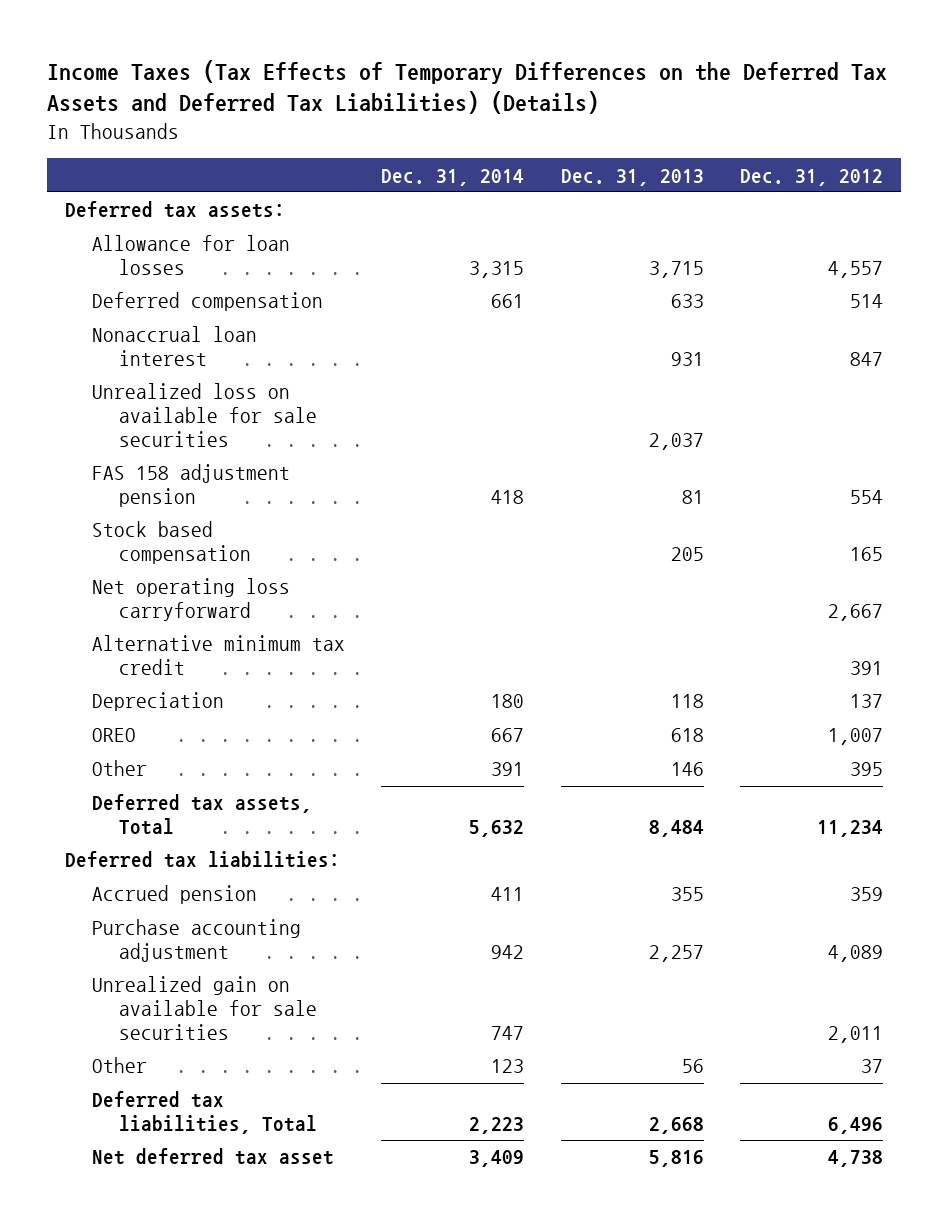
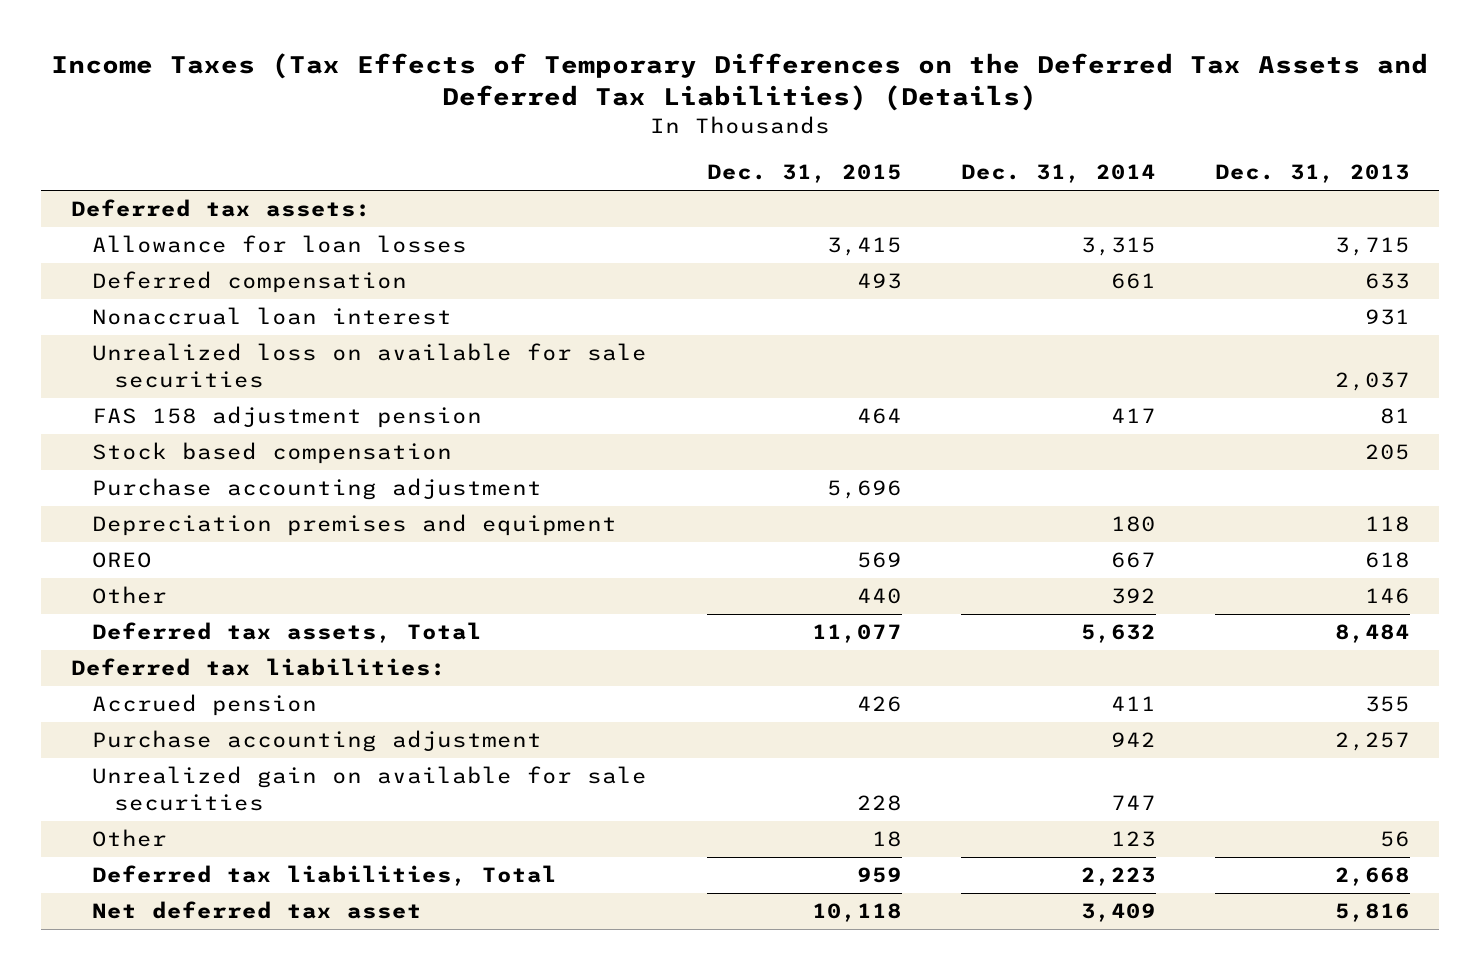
[740,168,884,186] Dec. 31, 2012 -> none
none -> [706,164,902,184] Dec. 31, 2015
[491,489,525,504] 418 -> [1110,408,1156,424] 417
[92,578,291,621] Net operating loss carryforward -> none
[92,635,346,675] Alternative minimum tax credit -> [92,478,543,501] Purchase accounting adjustment
[92,692,225,712] Depreciation -> [92,514,618,537] Depreciation premises and equipment
[491,762,525,777] 391 -> [1110,588,1156,605] 392

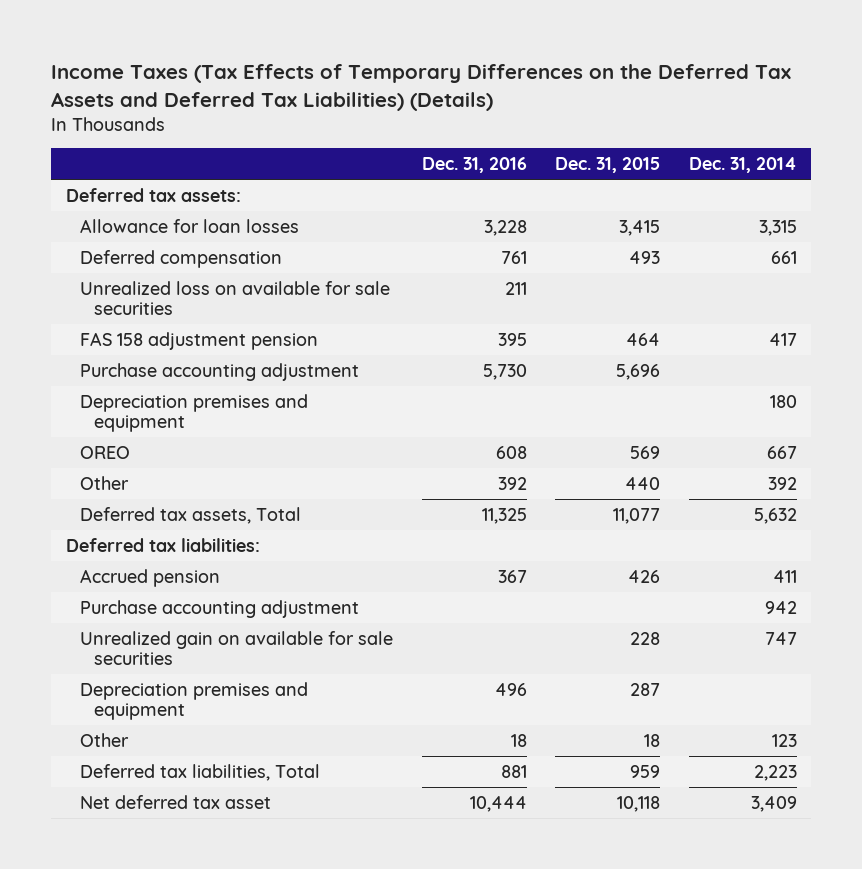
[1214,164,1410,184] Dec. 31, 2013 -> none
none -> [421,157,527,174] Dec. 31, 2016
[92,307,453,326] Nonaccrual loan interest -> none
[92,442,453,465] Stock based compensation -> none
none -> [80,681,309,721] Depreciation premises and equipment

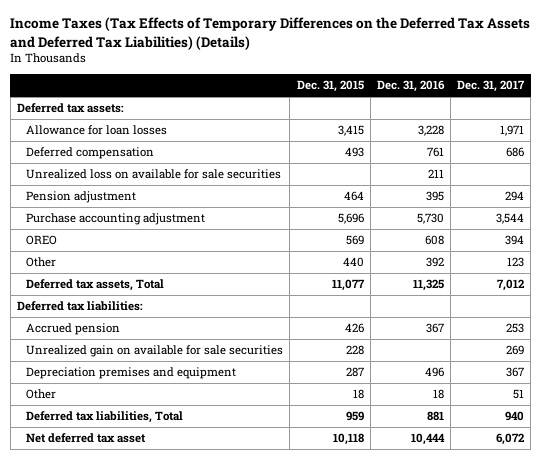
[688,157,797,174] Dec. 31, 2014 -> none
none -> [456,80,525,93] Dec. 31, 2017
[80,331,319,350] FAS 158 adjustment pension -> [26,191,137,204] Pension adjustment
[80,393,309,433] Depreciation premises and equipment -> none
[80,599,360,618] Purchase accounting adjustment -> none

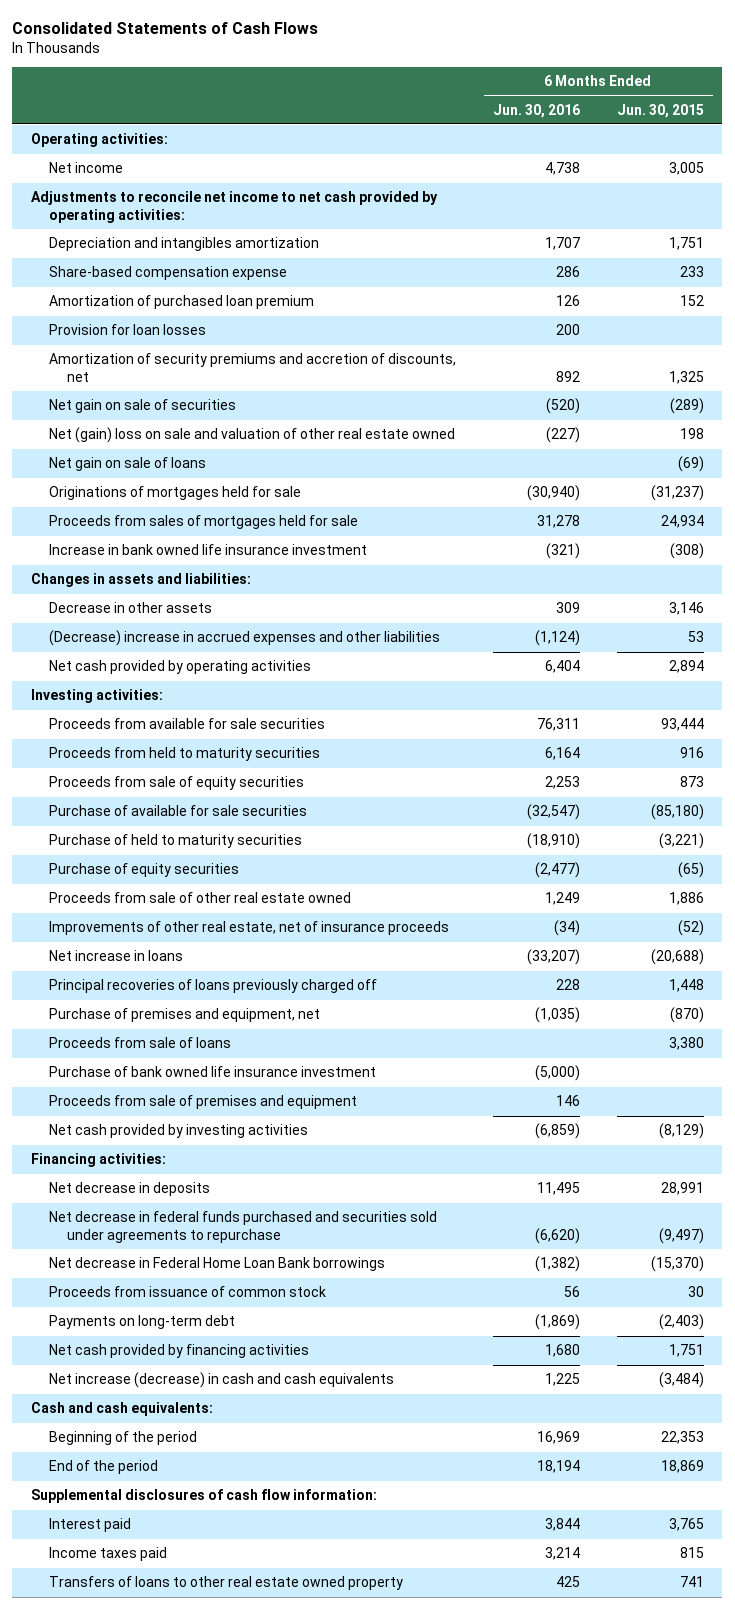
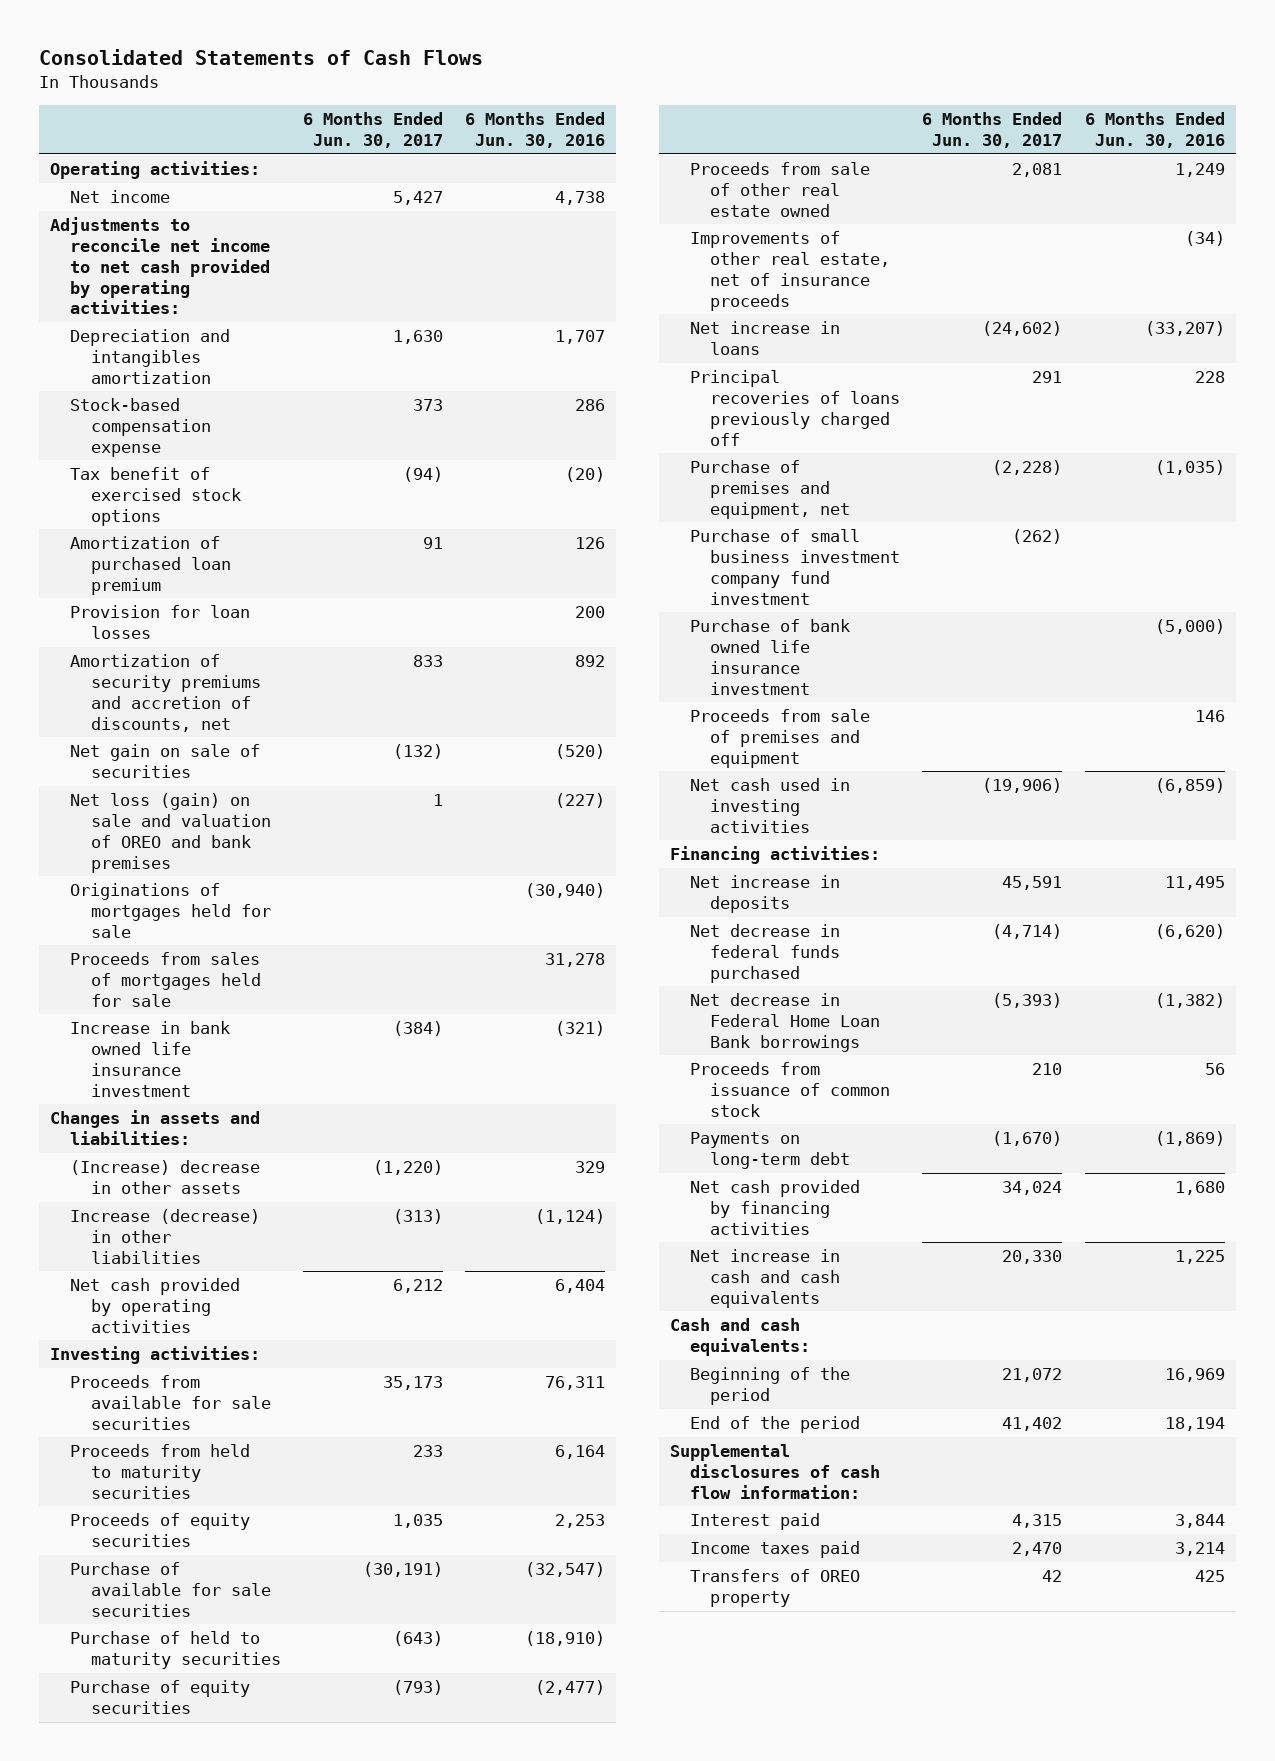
[616,103,704,118] Jun. 30, 2015 -> none
none -> [302,112,443,148] 6 Months Ended Jun. 30, 2017
[49,266,288,281] Share-based compensation expense -> [70,398,211,457] Stock-based compensation expense
none -> [70,467,241,526] Tax benefit of exercised stock options
[49,457,207,472] Net gain on sale of loans -> none
[49,427,456,444] Net (gain) loss on sale and valuation of other real estate owned -> [70,793,271,873] Net loss (gain) on sale and valuation of OREO and bank premises
[49,602,213,614] Decrease in other assets -> [70,1160,261,1194] (Increase) decrease in other assets
[555,602,580,614] 309 -> [575,1161,606,1174] 329
[49,630,441,647] (Decrease) increase in accrued expenses and other liabilities -> [70,1209,261,1264] Increase (decrease) in other liabilities
[49,776,305,791] Proceeds from sale of equity securities -> [70,1513,251,1547] Proceeds of equity securities
[49,1037,232,1049] Proceeds from sale of loans -> none
none -> [689,529,900,605] Purchase of small business investment company fund investment
[49,1124,309,1139] Net cash provided by investing activities -> [689,778,850,833] Net cash used in investing activities
[49,1182,211,1197] Net decrease in deposits -> [689,875,840,913] Net increase in deposits
[49,1211,438,1243] Net decrease in federal funds purchased and securities sold under agreements to repurchase -> [689,924,840,983] Net decrease in federal funds purchased
[49,1372,395,1389] Net increase (decrease) in cash and cash equivalents -> [689,1249,840,1308] Net increase in cash and cash equivalents
[49,1576,404,1591] Transfers of loans to other real estate owned property -> [689,1569,860,1607] Transfers of OREO property

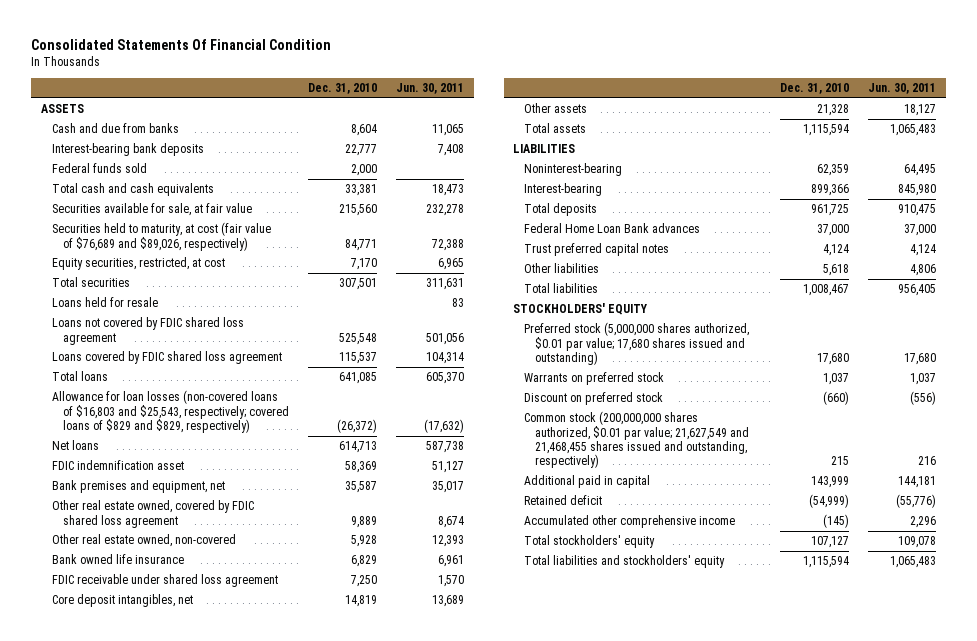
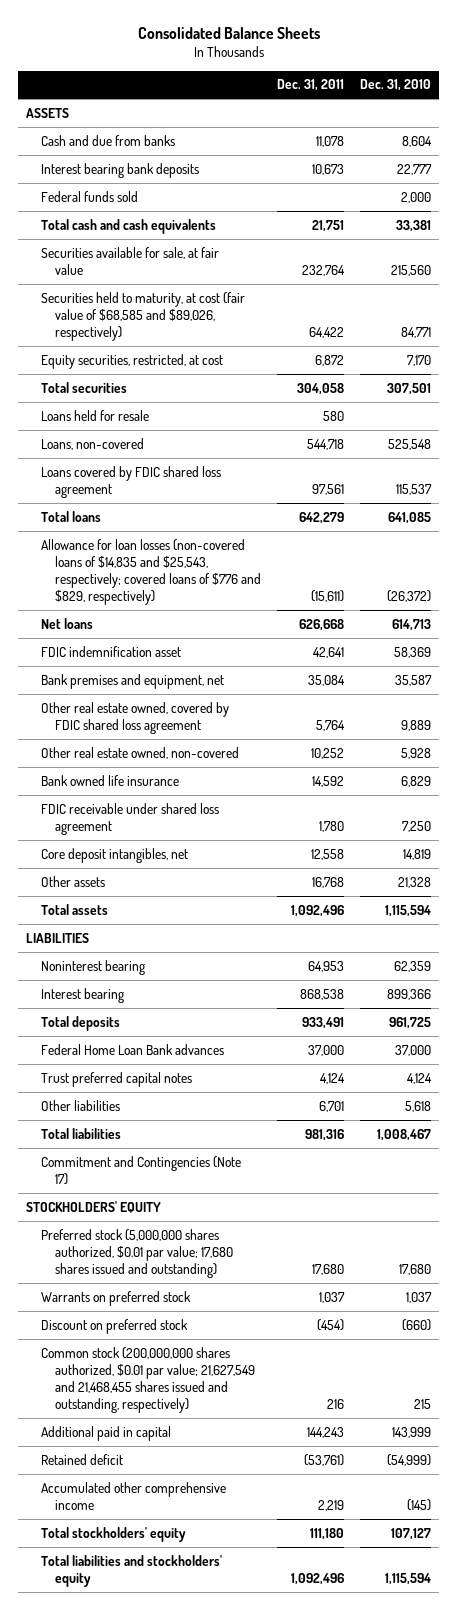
[31,38,332,50] Consolidated Statements Of Financial Condition -> [137,26,320,39] Consolidated Balance Sheets
[396,83,465,95] Jun. 30, 2011 -> none
none -> [277,79,345,92] Dec. 31, 2011
[51,143,204,157] Interest-bearing bank deposits -> [40,162,199,178] Interest bearing bank deposits
[51,222,271,251] Securities held to maturity, at cost (fair value of $76,689 and $89,026, respectively) -> [40,291,245,341] Securities held to maturity, at cost (fair value of $68,585 and $89,026, respectively)
[51,317,244,345] Loans not covered by FDIC shared loss agreement -> [40,437,144,450] Loans, non-covered
[51,390,290,433] Allowance for loan losses (non-covered loans of $16,803 and $25,543, respectively; covered loans of $829 and $829, respectively) -> [40,538,262,606] Allowance for loan losses (non-covered loans of $14,835 and $25,543, respectively; covered loans of $776 and $829, respectively)
[524,163,623,177] Noninterest-bearing -> [40,959,145,975] Noninterest bearing
[524,183,603,197] Interest-bearing -> [40,987,124,1003] Interest bearing
none -> [40,1155,241,1185] Commitment and Contingencies (Note 17)

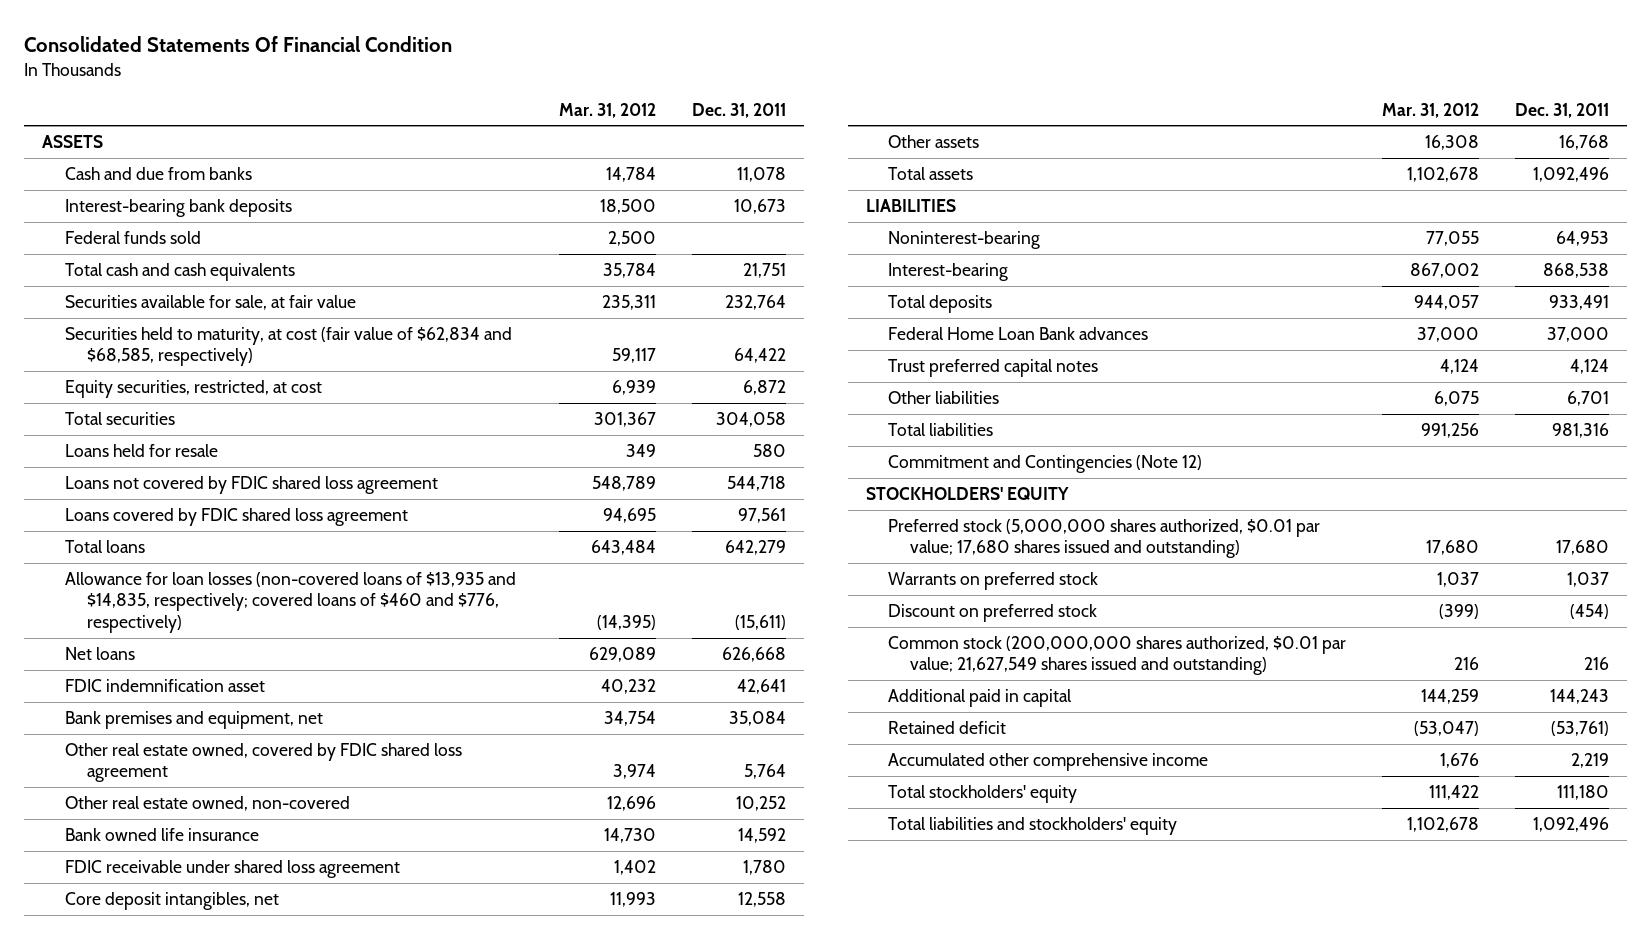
[137,26,320,39] Consolidated Balance Sheets -> [24,35,453,52] Consolidated Statements Of Financial Condition
[360,79,432,92] Dec. 31, 2010 -> none
none -> [558,102,656,118] Mar. 31, 2012
[40,162,199,178] Interest bearing bank deposits -> [64,199,292,218] Interest-bearing bank deposits
[40,291,245,341] Securities held to maturity, at cost (fair value of $68,585 and $89,026, respectively) -> [64,327,512,367] Securities held to maturity, at cost (fair value of $62,834 and $68,585, respectively)
[40,437,144,450] Loans, non-covered -> [64,476,438,495] Loans not covered by FDIC shared loss agreement
[40,538,262,606] Allowance for loan losses (non-covered loans of $14,835 and $25,543, respectively; covered loans of $776 and $829, respectively) -> [64,572,516,633] Allowance for loan losses (non-covered loans of $13,935 and $14,835, respectively; covered loans of $460 and $776, respectively)
[40,959,145,975] Noninterest bearing -> [888,231,1041,250] Noninterest-bearing
[40,987,124,1003] Interest bearing -> [888,263,1009,282] Interest-bearing
[40,1155,241,1185] Commitment and Contingencies (Note 17) -> [888,455,1203,474] Commitment and Contingencies (Note 12)
[40,1346,256,1414] Common stock (200,000,000 shares authorized, $0.01 par value; 21,627,549 and 21,468,455 shares issued and outstanding, respectively) -> [888,636,1347,676] Common stock (200,000,000 shares authorized, $0.01 par value; 21,627,549 shares issued and outstanding)

